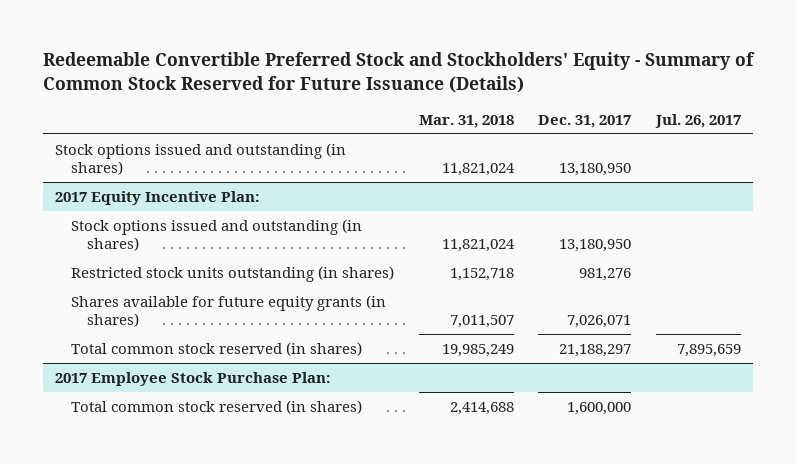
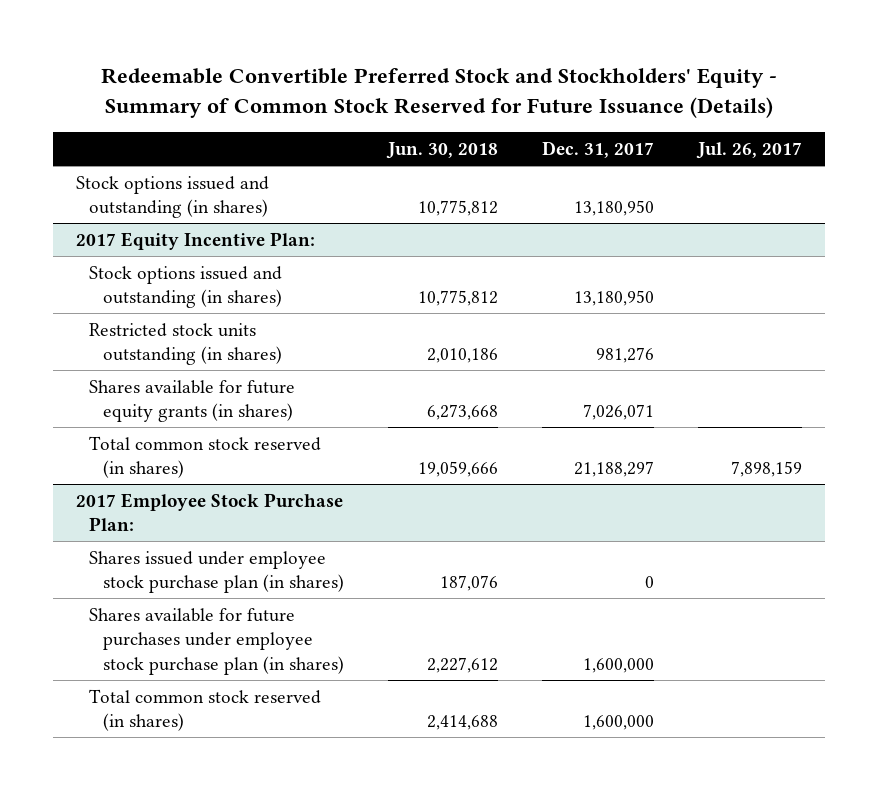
[418,114,514,128] Mar. 31, 2018 -> none
none -> [386,141,499,159] Jun. 30, 2018
[676,343,741,357] 7,895,659 -> [731,461,803,478] 7,898,159
none -> [89,550,344,594] Shares issued under employee stock purchase plan (in shares)
none -> [89,607,344,675] Shares available for future purchases under employee stock purchase plan (in shares)

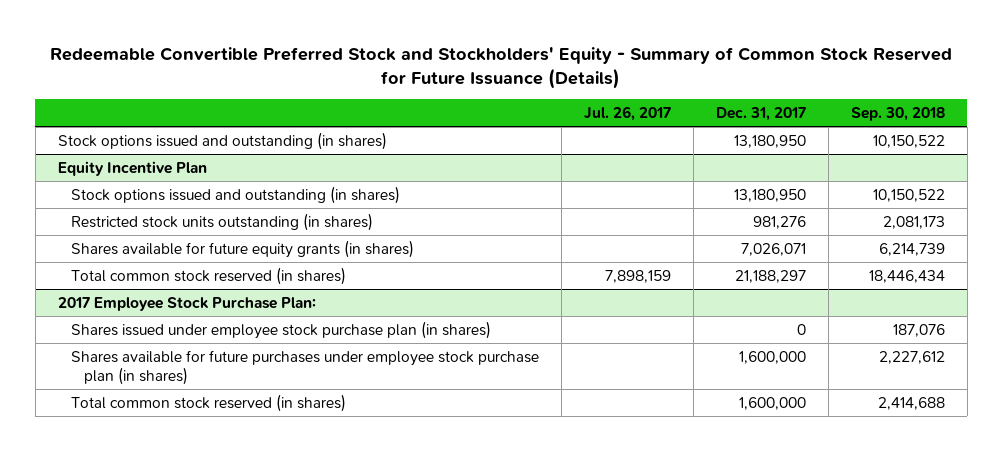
[386,141,499,159] Jun. 30, 2018 -> none
none -> [850,107,945,122] Sep. 30, 2018
[75,231,315,250] 2017 Equity Incentive Plan: -> [57,160,207,176] Equity Incentive Plan

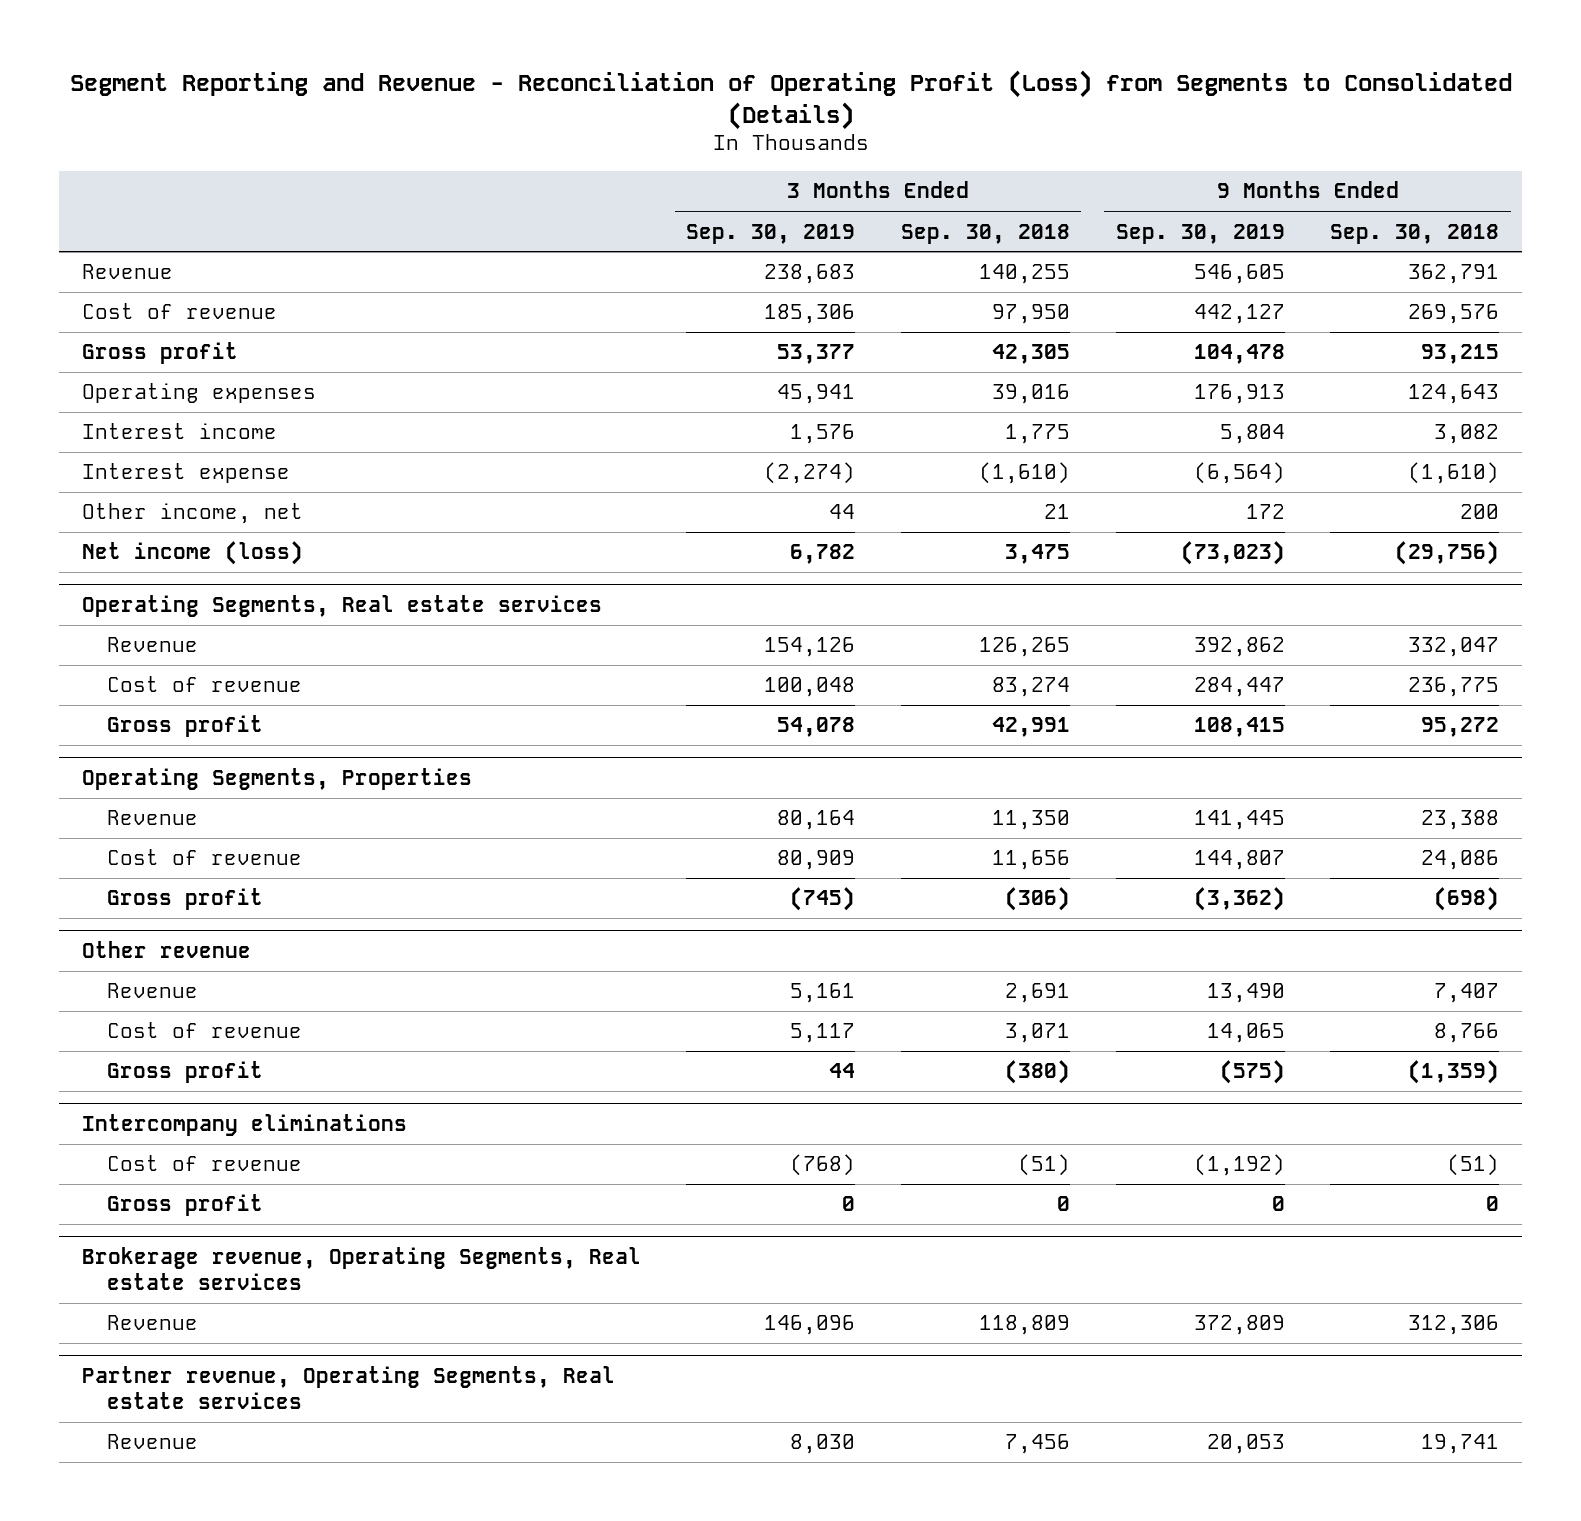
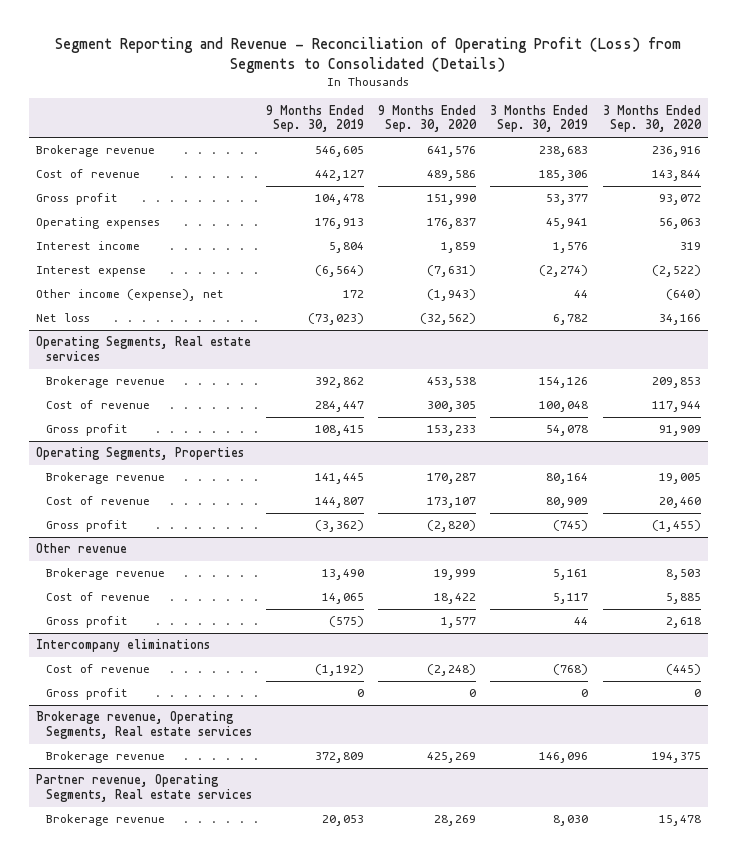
[901,223,1071,244] Sep. 30, 2018 -> none
[1330,223,1500,244] Sep. 30, 2018 -> none
none -> [378,104,478,133] 9 Months Ended Sep. 30, 2020
none -> [602,104,702,133] 3 Months Ended Sep. 30, 2020
[81,264,173,280] Revenue -> [36,145,156,158] Brokerage revenue
[81,503,303,525] Other income, net -> [36,289,225,302] Other income (expense), net
[81,541,303,566] Net income (loss) -> [36,313,91,323] Net loss
[107,637,199,653] Revenue -> [45,376,165,389] Brokerage revenue
[107,810,199,826] Revenue -> [45,472,165,485] Brokerage revenue
[107,983,199,999] Revenue -> [45,568,165,581] Brokerage revenue
[107,1315,199,1331] Revenue -> [45,751,165,764] Brokerage revenue
[107,1434,199,1450] Revenue -> [45,814,165,827] Brokerage revenue

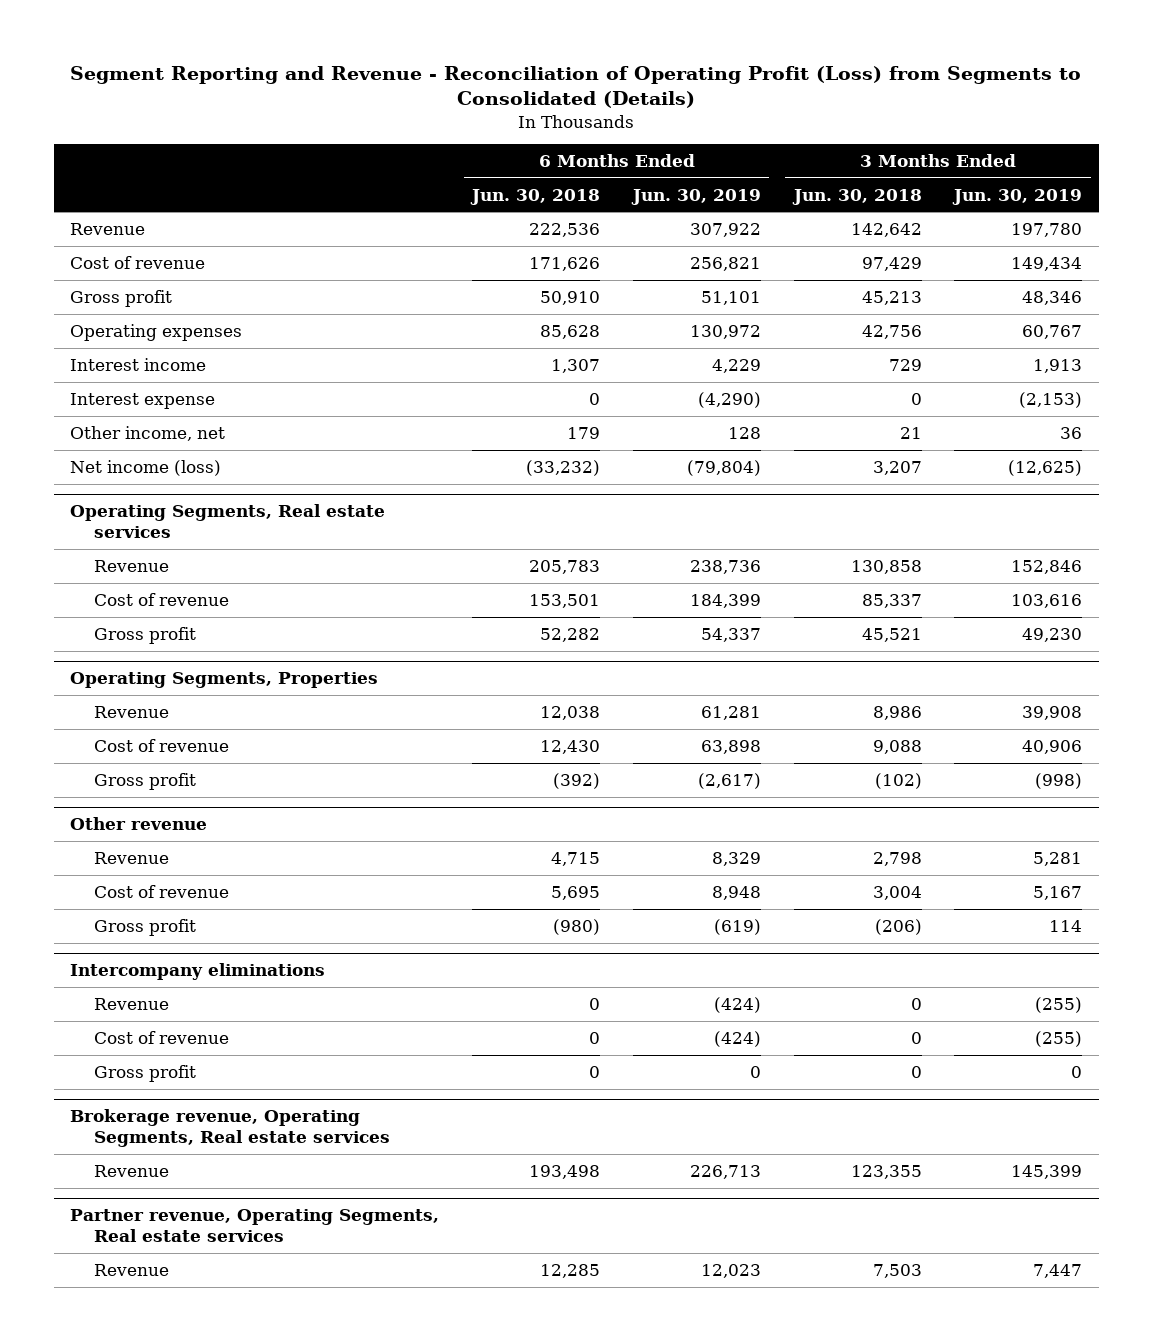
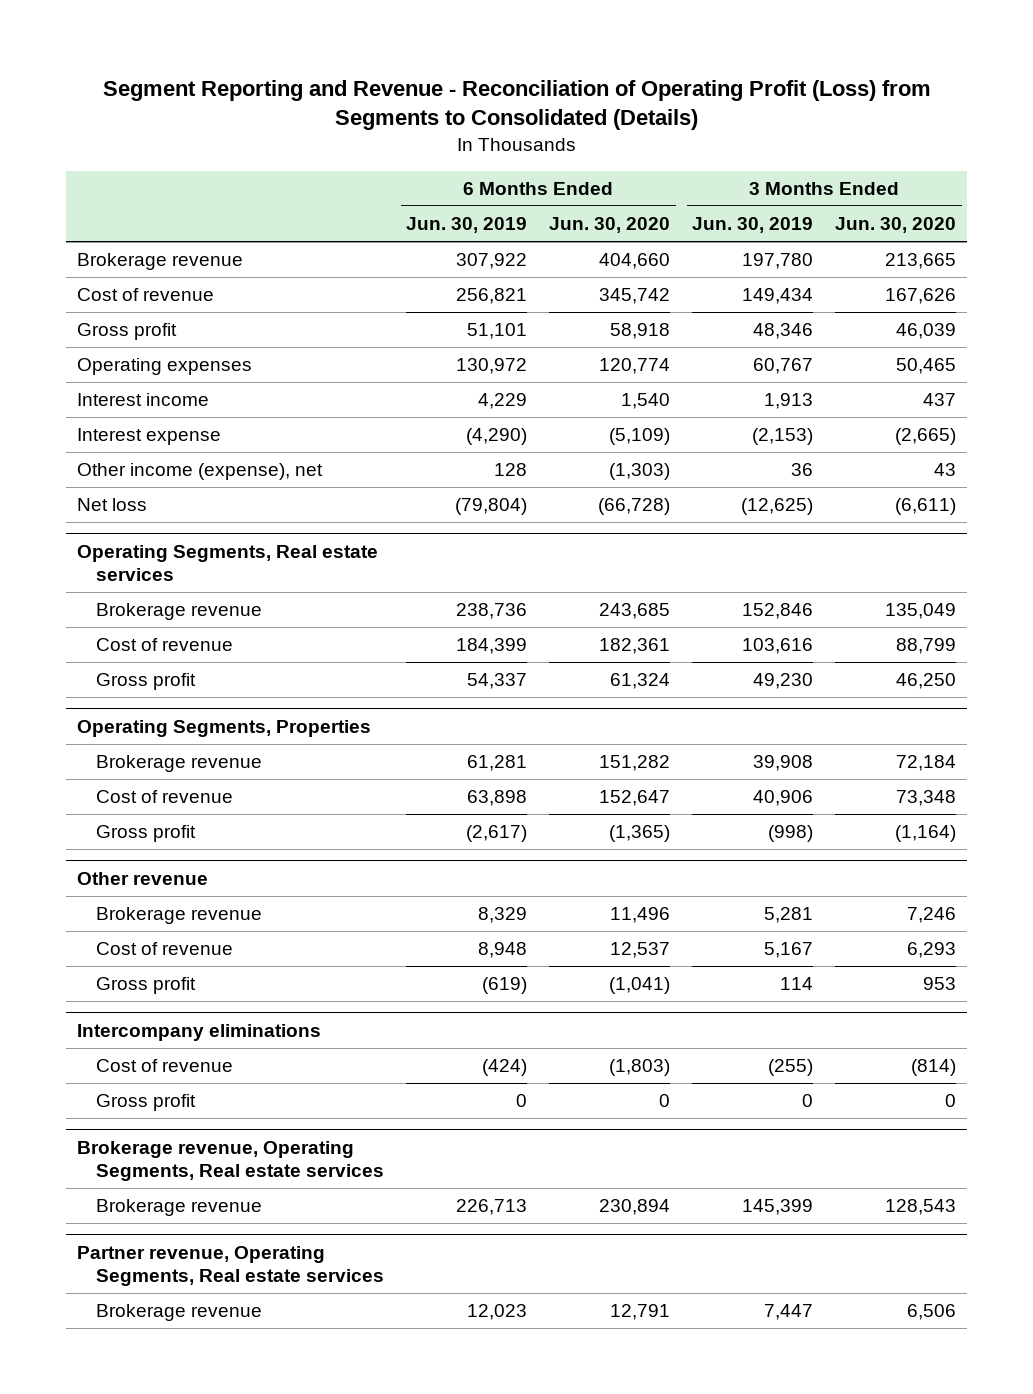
[470,188,601,205] Jun. 30, 2018 -> none
[791,188,922,205] Jun. 30, 2018 -> none
none -> [549,217,671,234] Jun. 30, 2020
none -> [835,217,957,234] Jun. 30, 2020
[70,222,146,235] Revenue -> [76,253,243,271] Brokerage revenue
[70,425,226,441] Other income, net -> [76,463,323,481] Other income (expense), net
[70,459,222,476] Net income (loss) -> [76,498,147,512] Net loss
[93,559,169,572] Revenue -> [96,603,263,621] Brokerage revenue
[93,705,169,718] Revenue -> [96,755,263,773] Brokerage revenue
[93,851,169,864] Revenue -> [96,907,263,925] Brokerage revenue
[93,997,169,1010] Revenue -> none
[93,1164,169,1177] Revenue -> [96,1199,263,1217] Brokerage revenue
[93,1263,169,1276] Revenue -> [96,1304,263,1322] Brokerage revenue

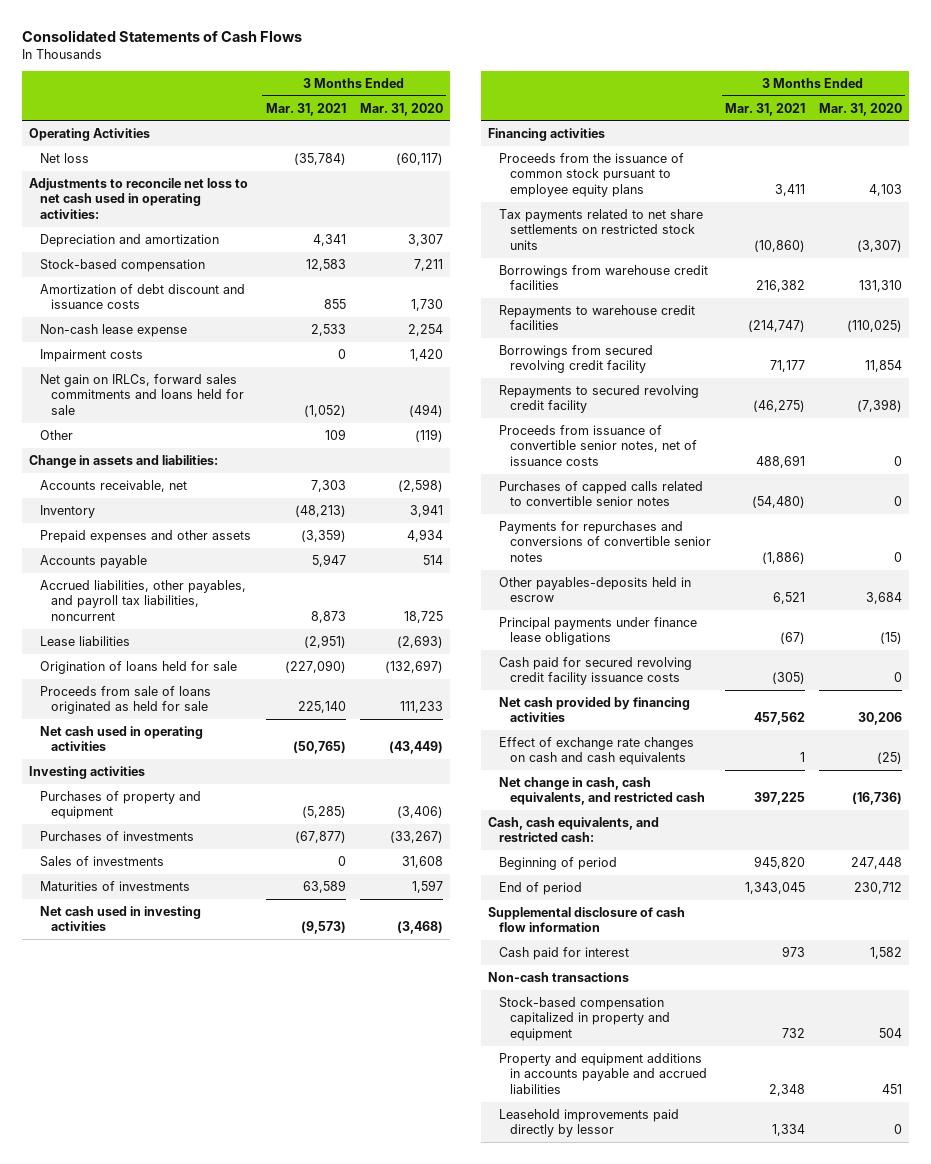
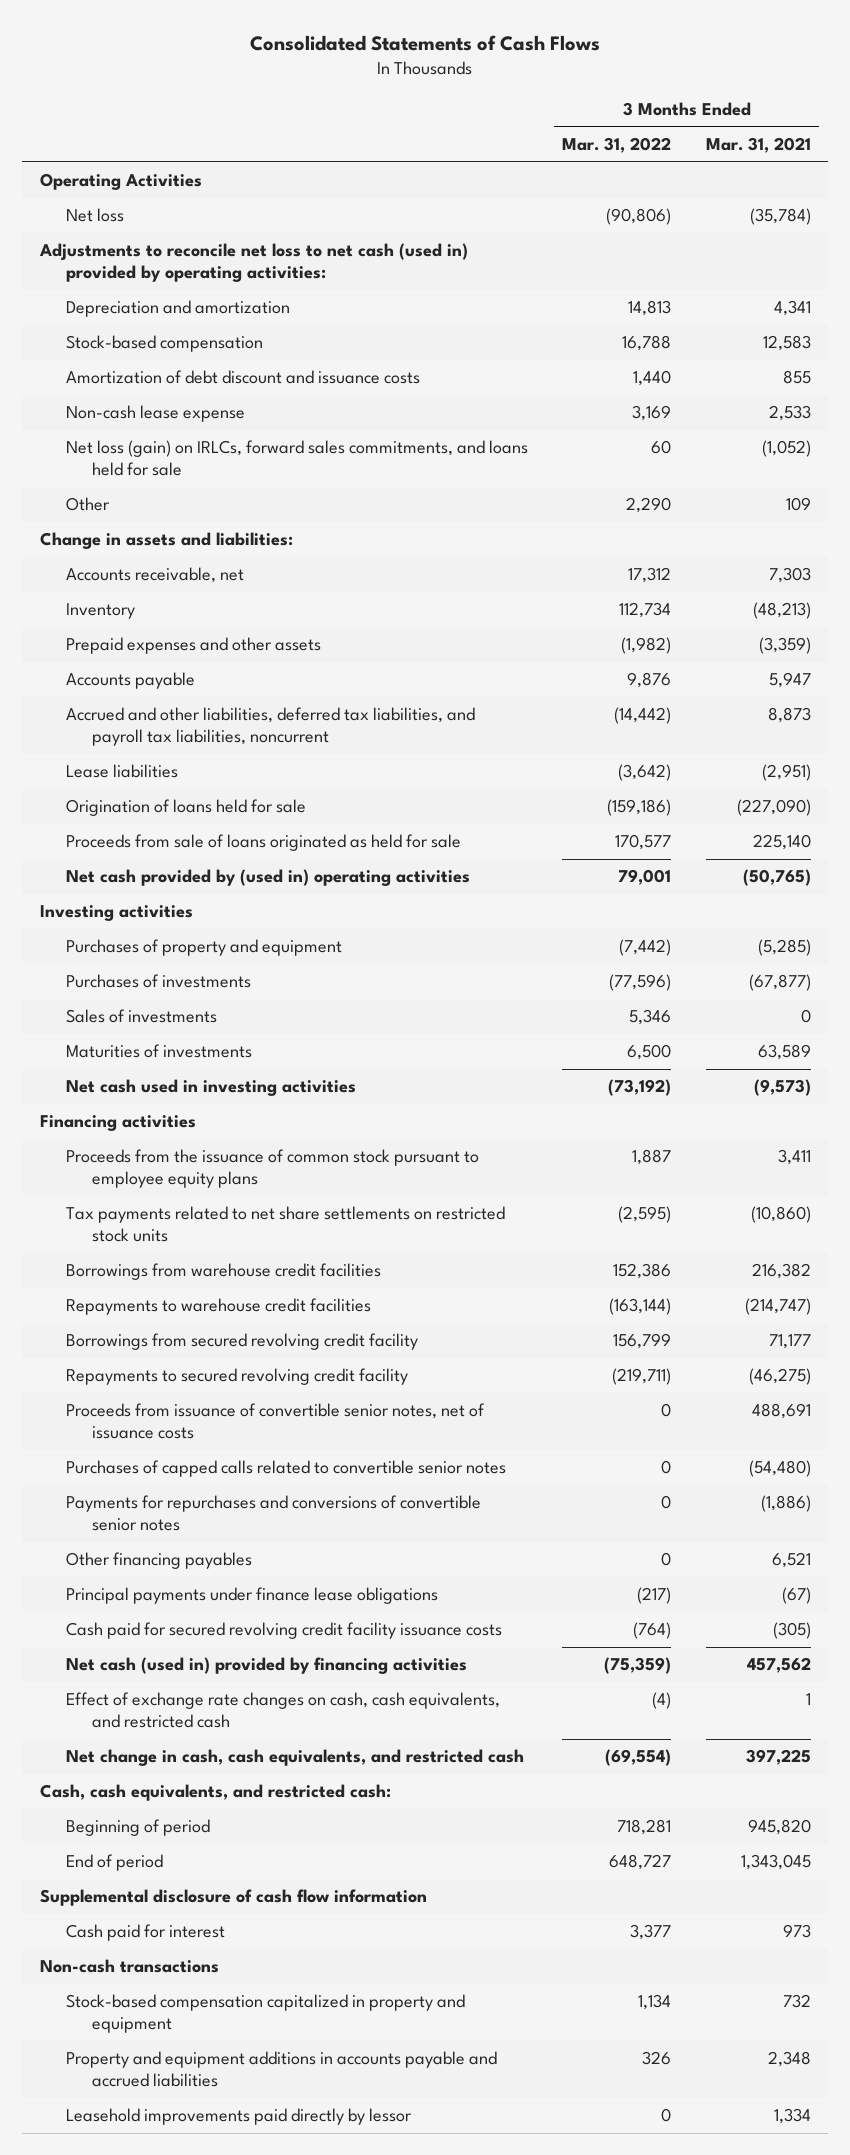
[359,102,443,116] Mar. 31, 2020 -> none
none -> [562,137,672,154] Mar. 31, 2022
[28,177,248,220] Adjustments to reconcile net loss to net cash used in operating activities: -> [38,243,468,283] Adjustments to reconcile net loss to net cash (used in) provided by operating activities:
[39,348,143,362] Impairment costs -> none
[39,373,244,416] Net gain on IRLCs, forward sales commitments and loans held for sale -> [65,440,528,477] Net loss (gain) on IRLCs, forward sales commitments, and loans held for sale
[39,579,246,622] Accrued liabilities, other payables, and payroll tax liabilities, noncurrent -> [65,707,475,747] Accrued and other liabilities, deferred tax liabilities, and payroll tax liabilities, noncurrent
[39,725,203,752] Net cash used in operating activities -> [65,869,470,887] Net cash provided by (used in) operating activities
[499,576,692,603] Other payables-deposits held in escrow -> [65,1552,252,1570] Other financing payables
[499,696,691,723] Net cash provided by financing activities -> [65,1657,467,1675] Net cash (used in) provided by financing activities
[499,736,695,766] Effect of exchange rate changes on cash and cash equivalents -> [65,1692,500,1729] Effect of exchange rate changes on cash, cash equivalents, and restricted cash

